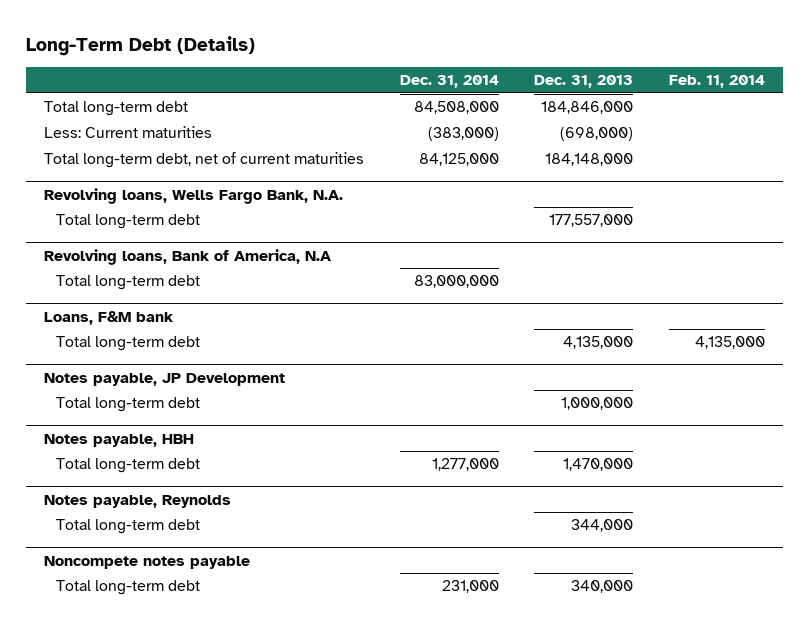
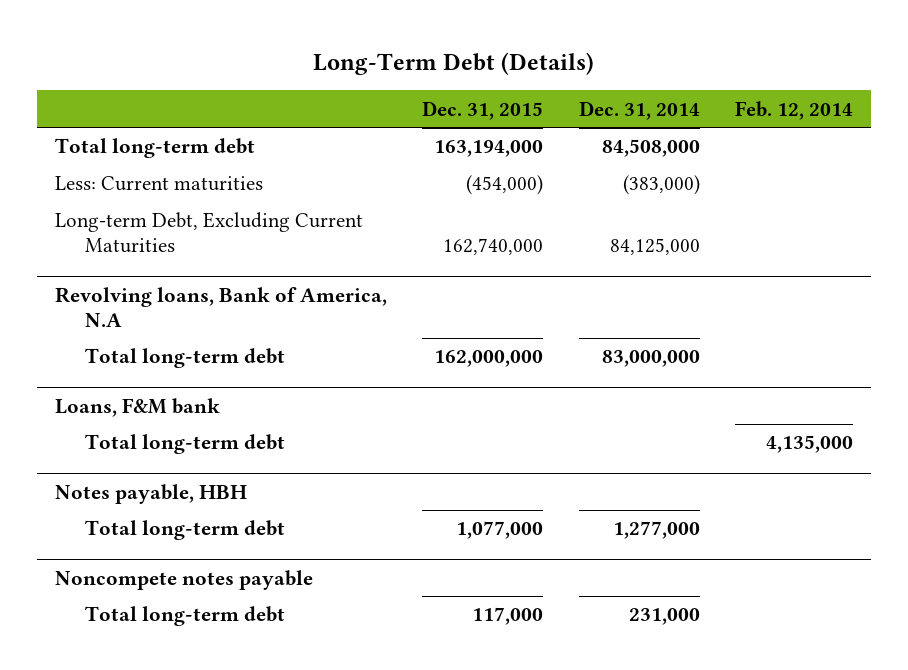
[534,74,634,88] Dec. 31, 2013 -> none
[669,74,766,88] Feb. 11, 2014 -> none
none -> [422,100,544,120] Dec. 31, 2015
none -> [735,100,854,120] Feb. 12, 2014
[43,187,343,204] Revolving loans, Wells Fargo Bank, N.A. -> none
[56,214,201,230] Total long-term debt -> none
[43,152,364,169] Total long-term debt, net of current maturities -> [54,212,363,254] Long-term Debt, Excluding Current Maturities
[43,372,285,386] Notes payable, JP Development -> none
[56,397,201,413] Total long-term debt -> none
[43,494,231,508] Notes payable, Reynolds -> none
[56,519,201,535] Total long-term debt -> none

